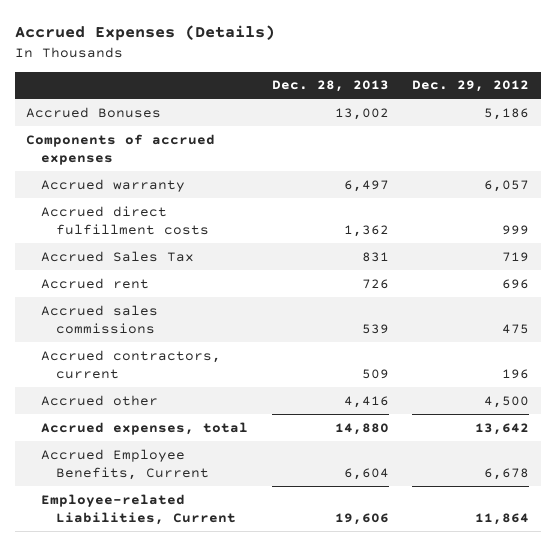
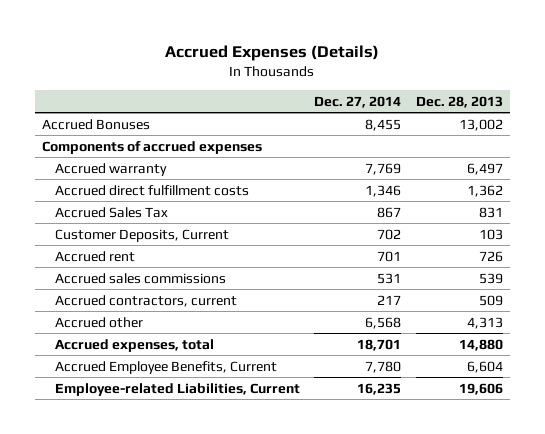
[412,80,530,93] Dec. 29, 2012 -> none
none -> [314,95,402,108] Dec. 27, 2014
none -> [55,228,230,242] Customer Deposits, Current
[343,395,389,408] 4,416 -> [466,316,503,329] 4,313

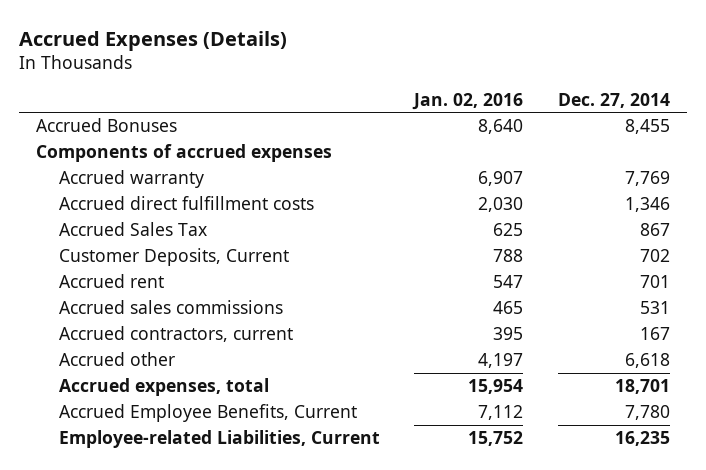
[415,95,503,108] Dec. 28, 2013 -> none
none -> [412,92,524,110] Jan. 02, 2016
[377,294,402,305] 217 -> [639,327,670,341] 167
[365,316,402,329] 6,568 -> [624,353,670,369] 6,618

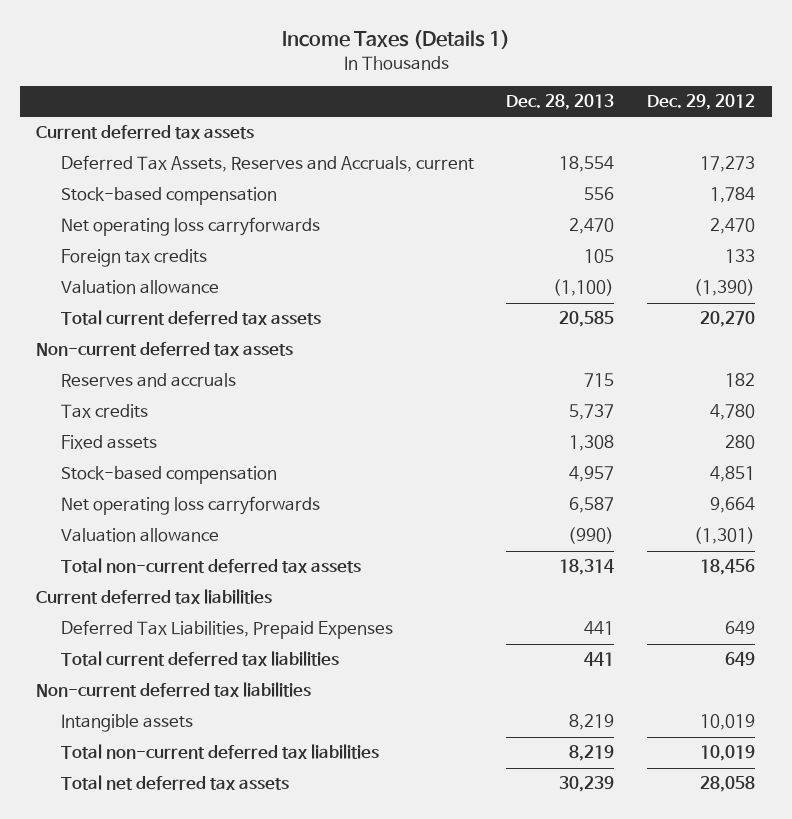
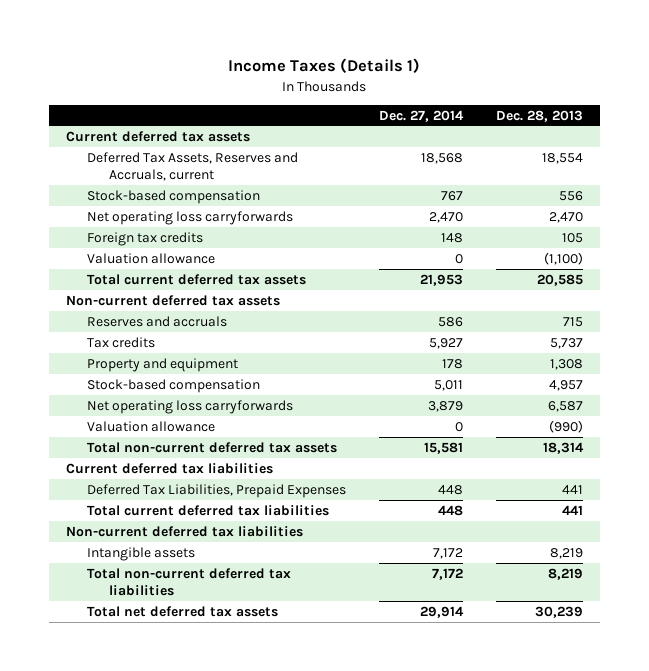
[647,94,756,111] Dec. 29, 2012 -> none
none -> [379,109,465,122] Dec. 27, 2014
[60,435,157,450] Fixed assets -> [87,357,239,372] Property and equipment

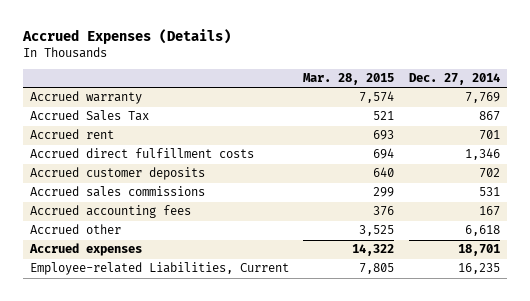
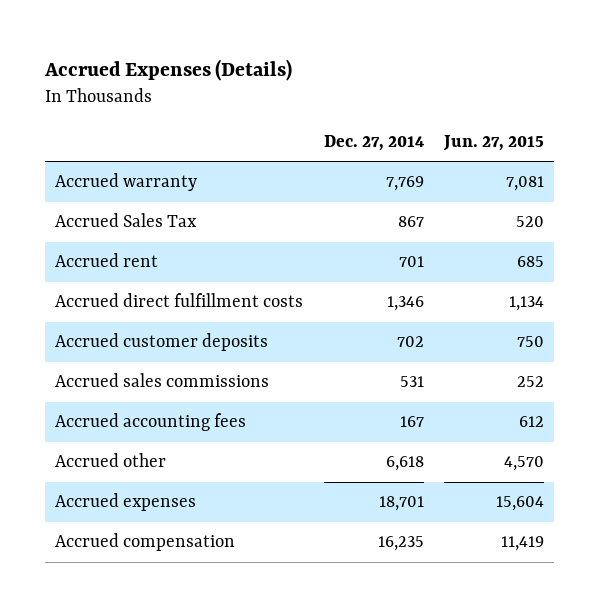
[303,73,395,86] Mar. 28, 2015 -> none
none -> [442,135,544,152] Jun. 27, 2015
[29,262,289,276] Employee-related Liabilities, Current -> [55,533,236,552] Accrued compensation

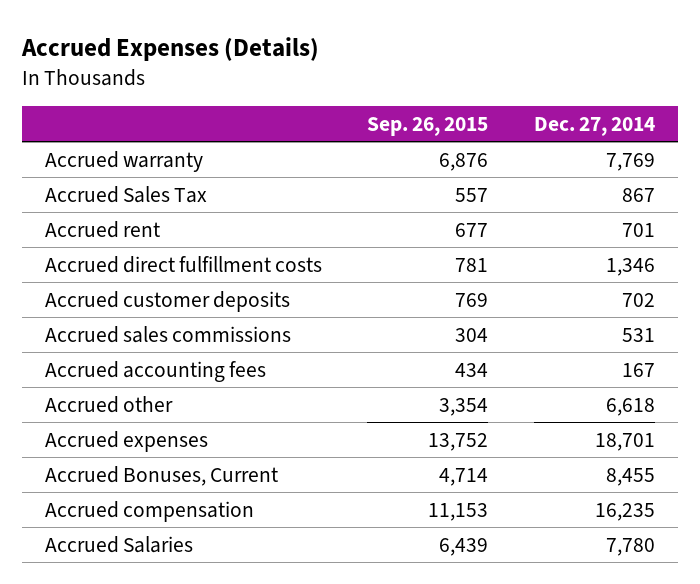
[442,135,544,152] Jun. 27, 2015 -> none
none -> [367,117,489,137] Sep. 26, 2015
none -> [44,465,278,486] Accrued Bonuses, Current
none -> [44,535,193,553] Accrued Salaries

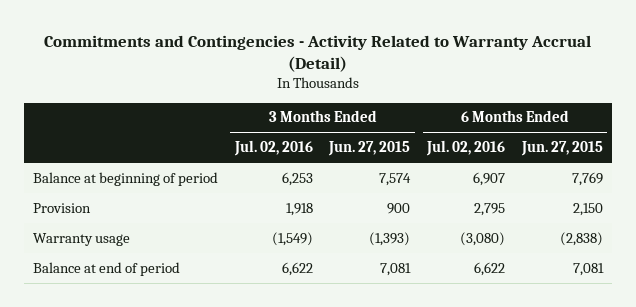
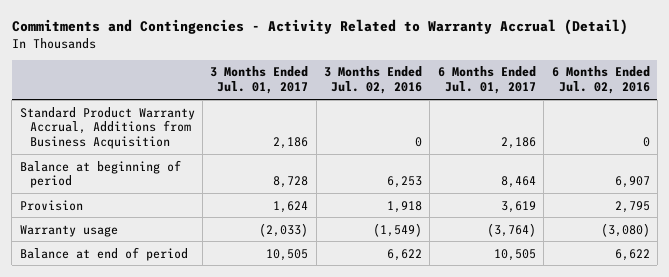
[328,141,411,157] Jun. 27, 2015 -> none
[521,141,604,157] Jun. 27, 2015 -> none
none -> [210,66,309,95] 3 Months Ended Jul. 01, 2017
none -> [437,66,536,95] 6 Months Ended Jul. 01, 2017
none -> [19,106,195,150] Standard Product Warranty Accrual, Additions from Business Acquisition

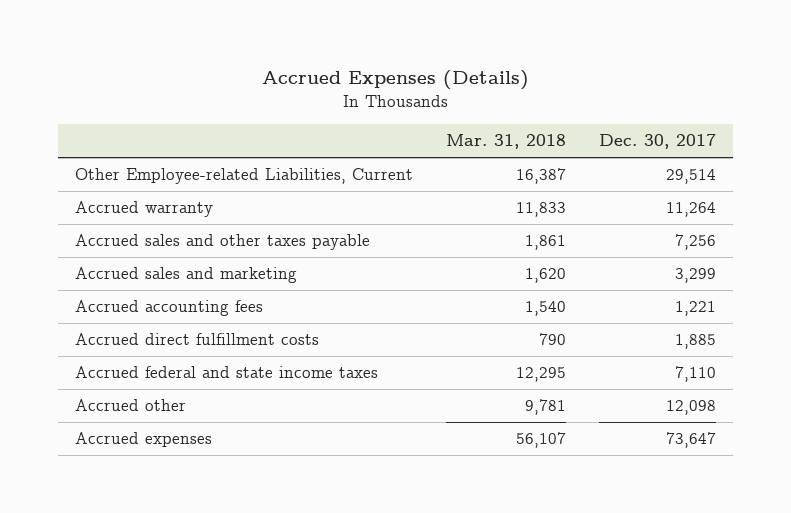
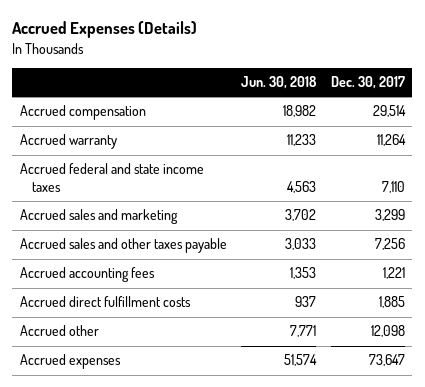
[446,134,567,150] Mar. 31, 2018 -> none
none -> [241,76,318,90] Jun. 30, 2018
[75,168,414,185] Other Employee-related Liabilities, Current -> [19,105,146,121] Accrued compensation
[75,366,379,379] Accrued federal and state income taxes -> [19,163,204,193] Accrued federal and state income taxes
[75,234,371,251] Accrued sales and other taxes payable -> [19,238,227,254] Accrued sales and other taxes payable

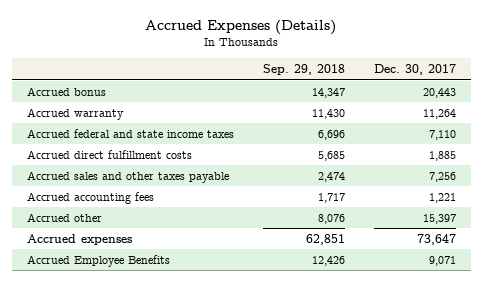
[241,76,318,90] Jun. 30, 2018 -> none
none -> [262,64,345,76] Sep. 29, 2018
[19,105,146,121] Accrued compensation -> none
none -> [26,86,106,96] Accrued bonus
[19,209,178,225] Accrued sales and marketing -> none
[19,296,191,308] Accrued direct fulfillment costs -> [26,149,192,159] Accrued direct fulfillment costs
[371,325,406,338] 12,098 -> [423,213,457,224] 15,397
none -> [26,254,170,267] Accrued Employee Benefits

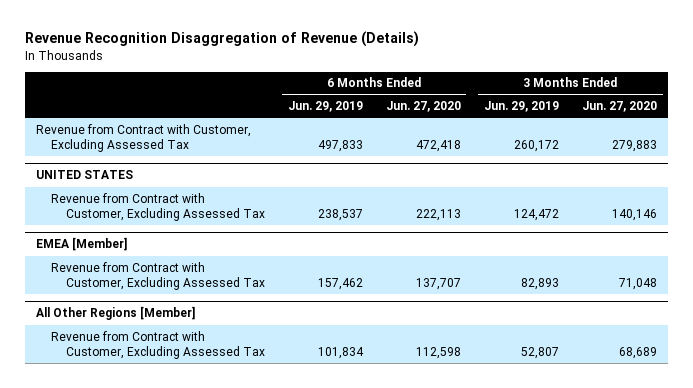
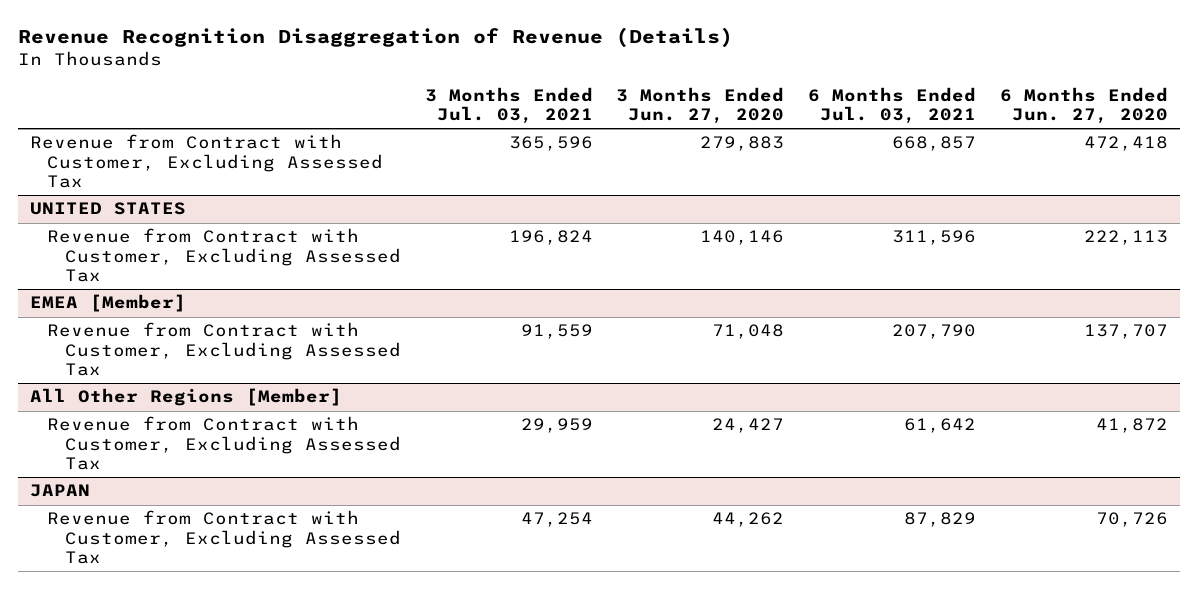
[287,101,363,113] Jun. 29, 2019 -> none
[483,101,559,113] Jun. 29, 2019 -> none
none -> [424,86,593,125] 3 Months Ended Jul. 03, 2021
none -> [808,86,977,125] 6 Months Ended Jul. 03, 2021
[415,347,461,360] 112,598 -> [1096,418,1169,434] 41,872
[618,347,657,360] 68,689 -> [712,418,785,434] 24,427
none -> [29,484,90,498] JAPAN
none -> [47,510,401,565] Revenue from Contract with Customer, Excluding Assessed Tax

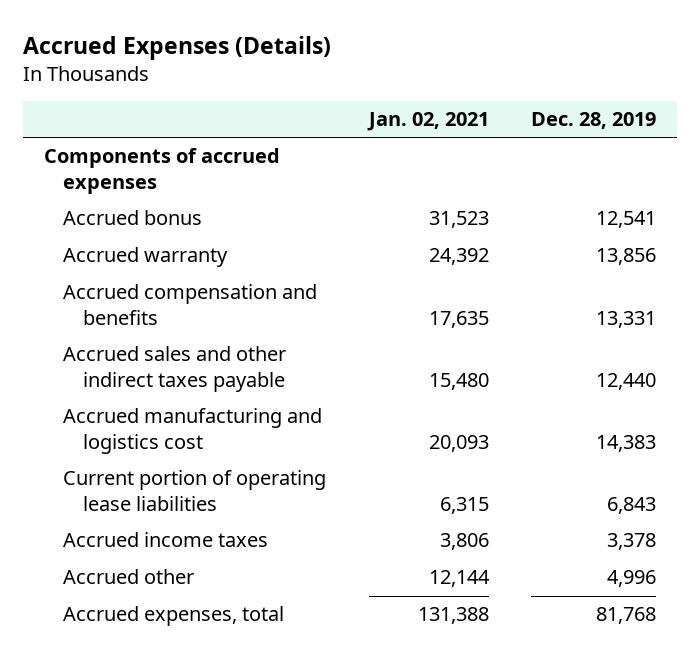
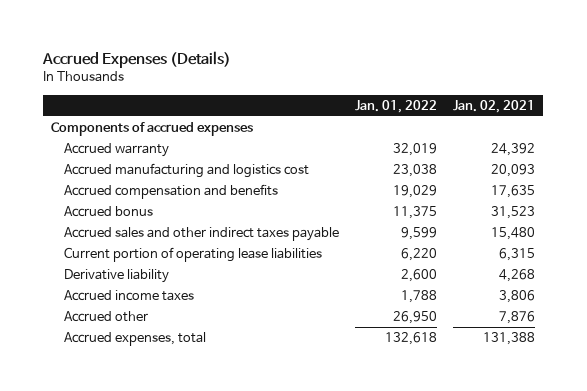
[531,112,657,130] Dec. 28, 2019 -> none
none -> [355,99,438,113] Jan. 01, 2022
[63,408,323,454] Accrued manufacturing and logistics cost -> [64,163,310,179] Accrued manufacturing and logistics cost
[63,210,203,226] Accrued bonus -> [64,206,154,218] Accrued bonus
none -> [64,269,170,284] Derivative liability
[428,570,490,588] 12,144 -> [499,311,536,325] 7,876

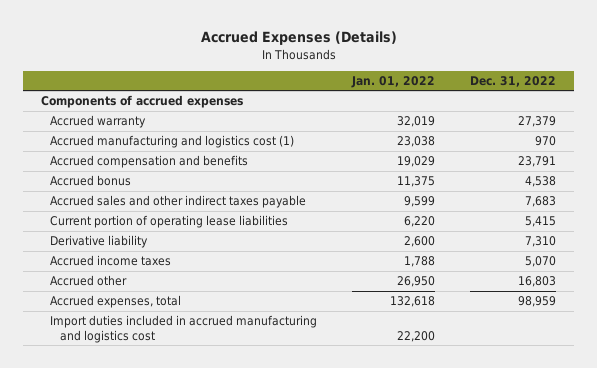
[453,99,536,113] Jan. 02, 2021 -> none
none -> [470,75,557,87] Dec. 31, 2022
[64,163,310,179] Accrued manufacturing and logistics cost -> [50,135,295,149] Accrued manufacturing and logistics cost (1)
none -> [50,315,318,343] Import duties included in accrued manufacturing and logistics cost

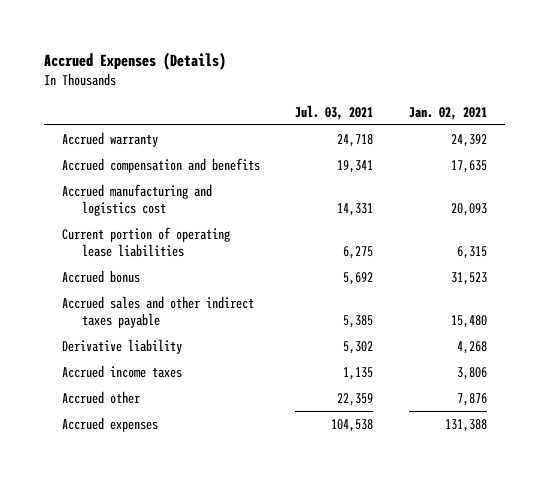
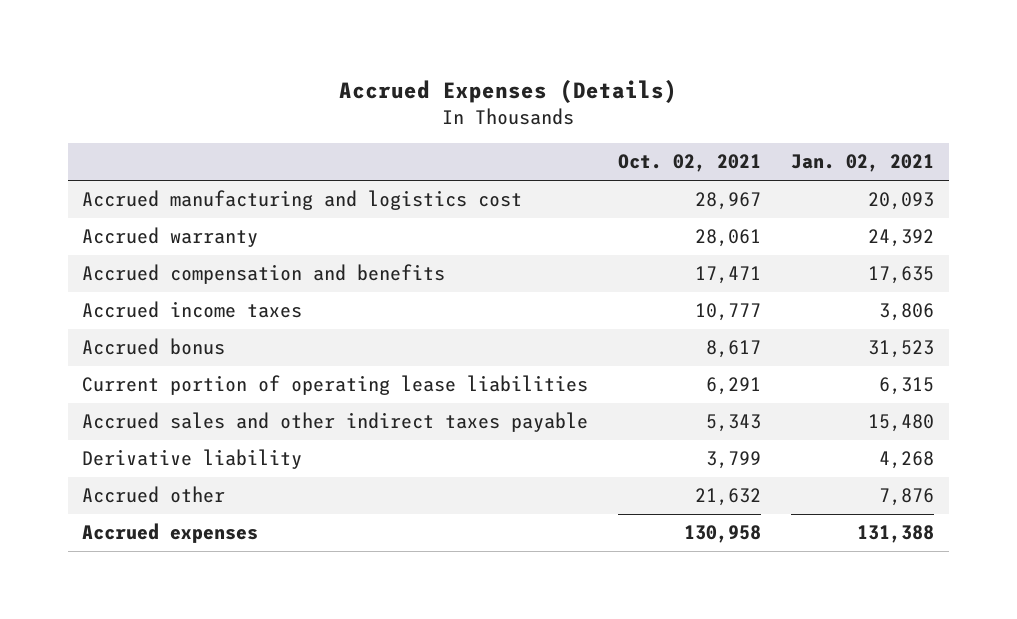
[295,104,374,120] Jul. 03, 2021 -> none
none -> [618,154,762,173] Oct. 02, 2021
[61,183,212,217] Accrued manufacturing and logistics cost -> [82,190,523,211] Accrued manufacturing and logistics cost
[61,364,182,378] Accrued income taxes -> [82,301,303,319] Accrued income taxes
[61,226,230,258] Current portion of operating lease liabilities -> [82,375,589,396] Current portion of operating lease liabilities

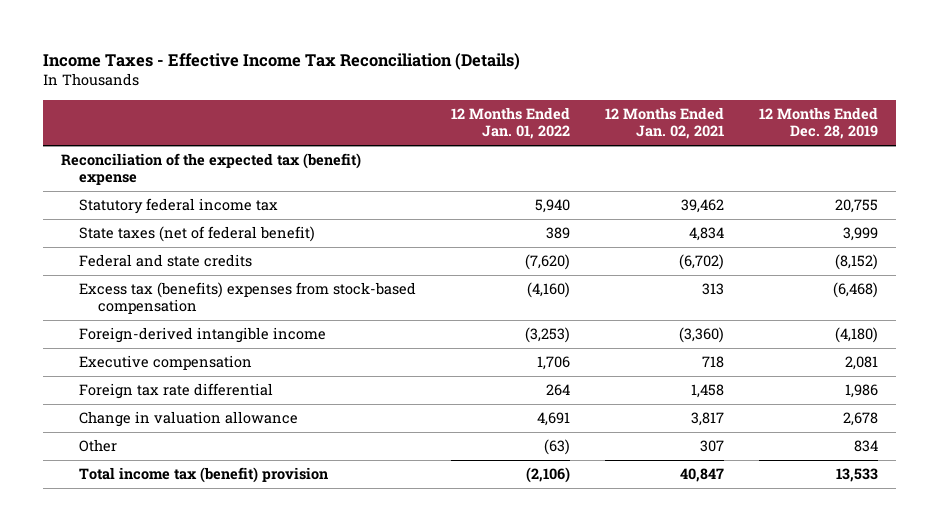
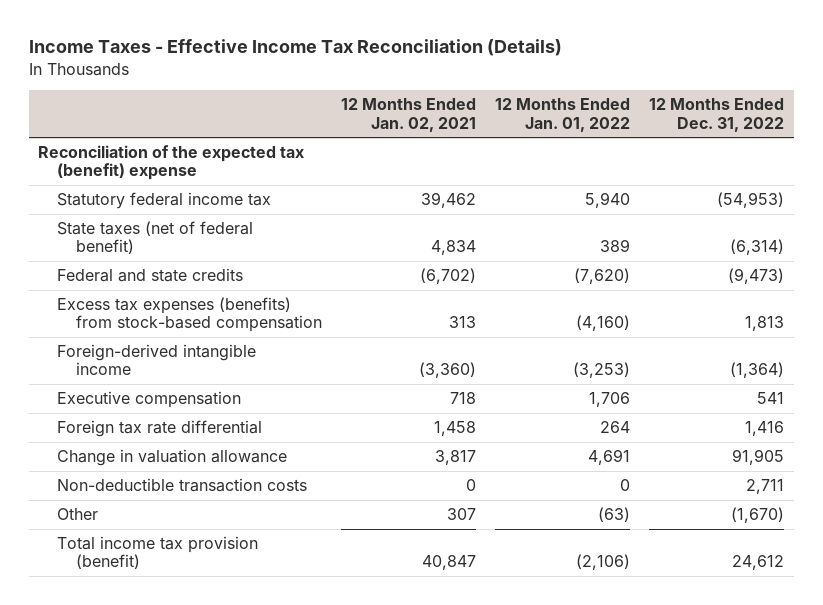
[759,107,879,140] 12 Months Ended Dec. 28, 2019 -> none
none -> [649,98,785,132] 12 Months Ended Dec. 31, 2022
[79,282,417,315] Excess tax (benefits) expenses from stock-based compensation -> [56,297,322,333] Excess tax expenses (benefits) from stock-based compensation
none -> [56,478,307,493] Non-deductible transaction costs
[79,467,329,484] Total income tax (benefit) provision -> [56,536,258,570] Total income tax provision (benefit)

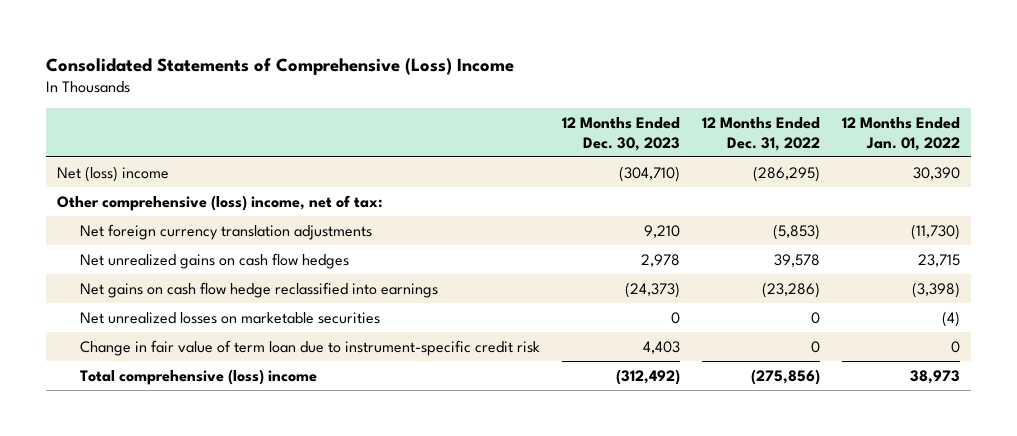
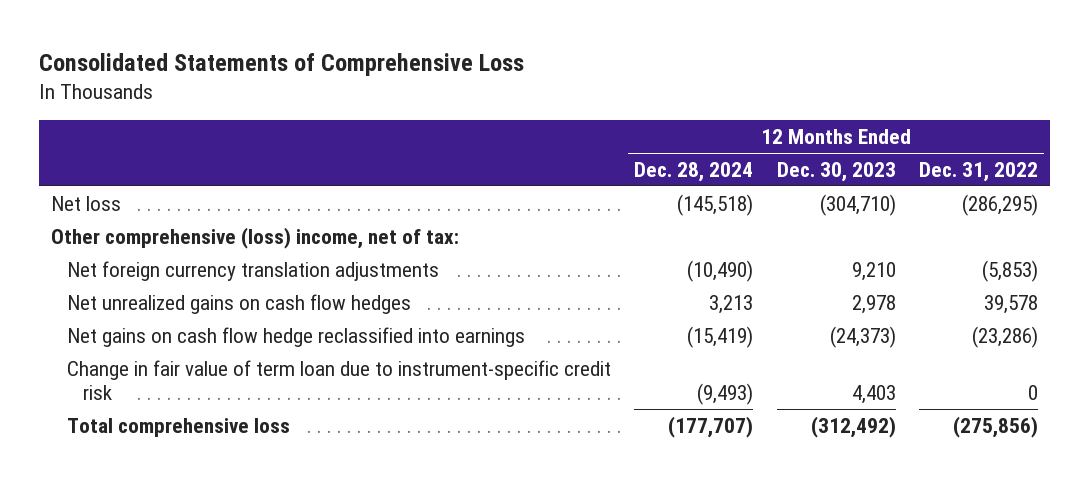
[46,57,515,75] Consolidated Statements of Comprehensive (Loss) Income -> [38,53,524,77] Consolidated Statements of Comprehensive Loss
[841,117,960,151] 12 Months Ended Jan. 01, 2022 -> none
none -> [634,161,754,182] Dec. 28, 2024
[57,165,170,182] Net (loss) income -> [50,195,121,211] Net loss
[80,311,381,324] Net unrealized losses on marketable securities -> none
[80,368,318,385] Total comprehensive (loss) income -> [66,417,290,437] Total comprehensive loss

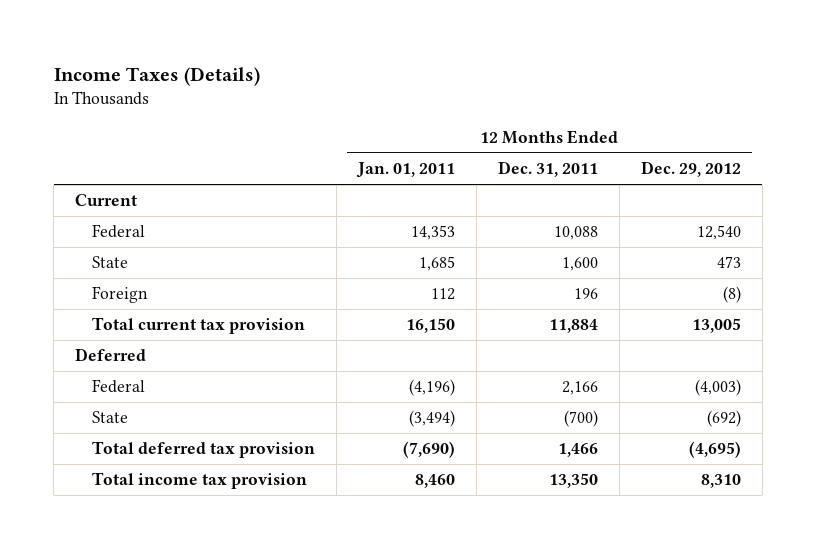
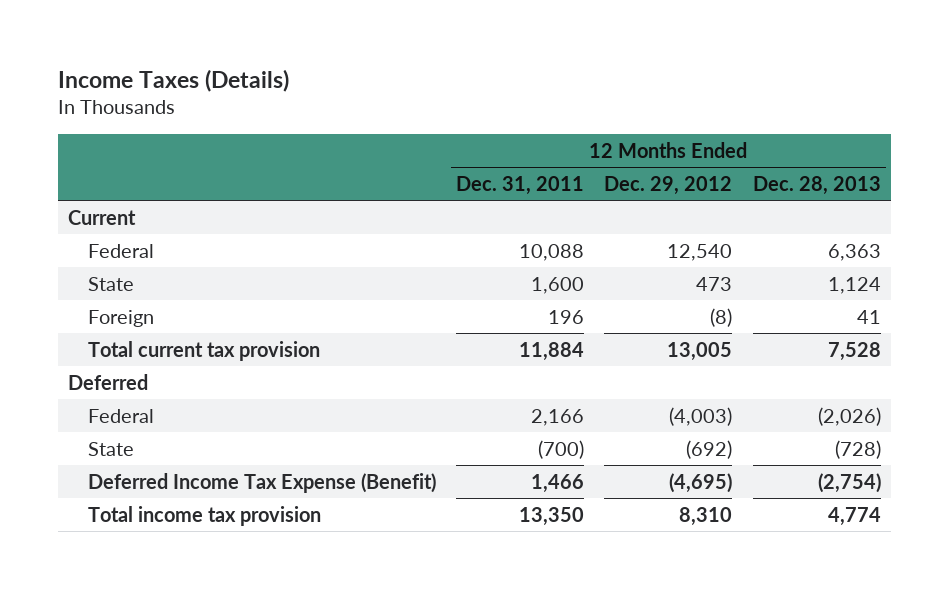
[355,162,455,179] Jan. 01, 2011 -> none
none -> [752,175,881,195] Dec. 28, 2013
[91,441,315,459] Total deferred tax provision -> [87,472,436,493] Deferred Income Tax Expense (Benefit)

